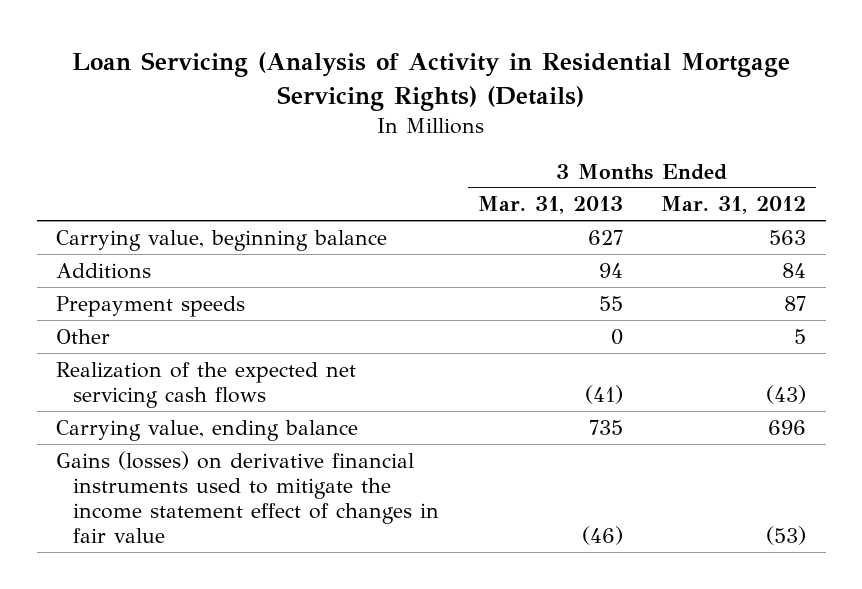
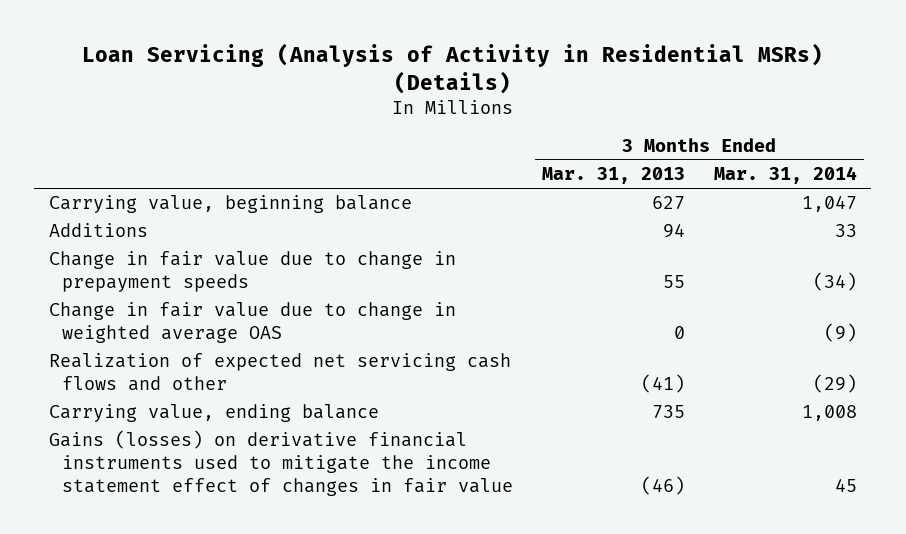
[72,52,791,112] Loan Servicing (Analysis of Activity in Residential Mortgage Servicing Rights) (Details) -> [81,43,823,94] Loan Servicing (Analysis of Activity in Residential MSRs) (Details)
[661,196,807,215] Mar. 31, 2012 -> none
none -> [713,166,857,185] Mar. 31, 2014
[55,328,110,344] Other -> none
[55,295,245,317] Prepayment speeds -> [48,251,456,293] Change in fair value due to change in prepayment speeds
none -> [48,302,456,344] Change in fair value due to change in weighted average OAS
[55,361,356,408] Realization of the expected net servicing cash flows -> [48,353,511,392] Realization of expected net servicing cash flows and other

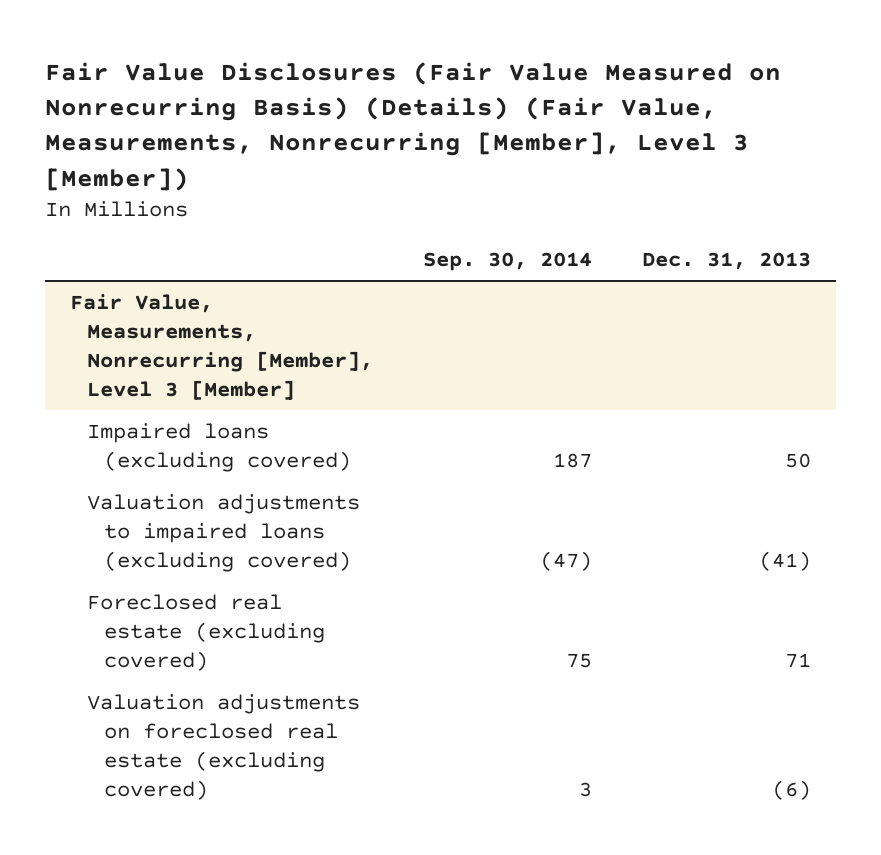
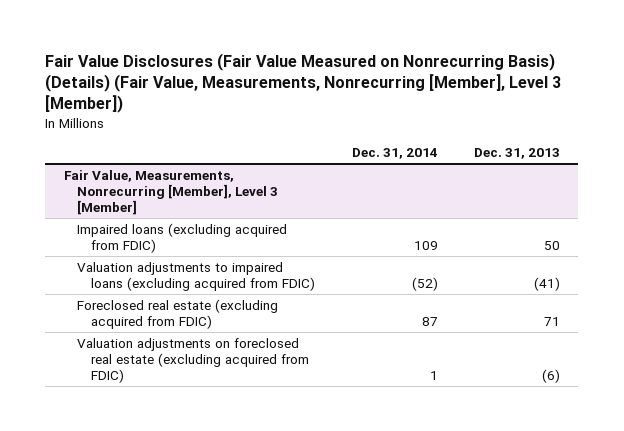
[423,252,593,272] Sep. 30, 2014 -> none
none -> [351,148,438,160] Dec. 31, 2014
[87,422,352,472] Impaired loans (excluding covered) -> [77,222,288,253] Impaired loans (excluding acquired from FDIC)
[87,493,361,573] Valuation adjustments to impaired loans (excluding covered) -> [77,261,316,291] Valuation adjustments to impaired loans (excluding acquired from FDIC)
[87,593,326,672] Foreclosed real estate (excluding covered) -> [77,298,279,329] Foreclosed real estate (excluding acquired from FDIC)
[87,693,361,801] Valuation adjustments on foreclosed real estate (excluding covered) -> [77,337,310,384] Valuation adjustments on foreclosed real estate (excluding acquired from FDIC)

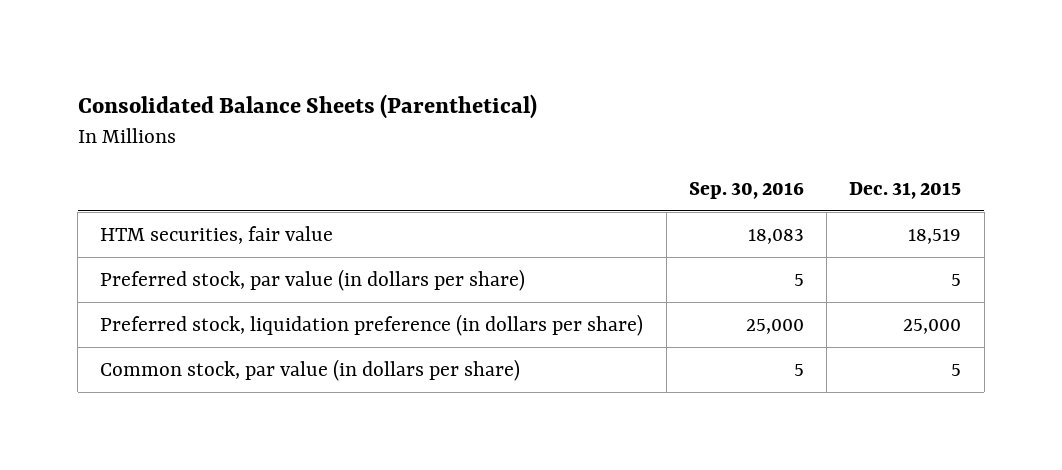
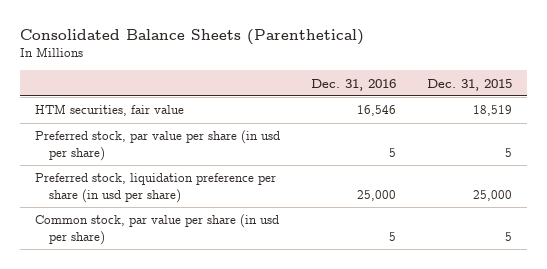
[688,181,804,199] Sep. 30, 2016 -> none
none -> [310,78,396,91] Dec. 31, 2016
[100,268,526,291] Preferred stock, par value (in dollars per share) -> [35,130,281,161] Preferred stock, par value per share (in usd per share)
[100,313,644,336] Preferred stock, liquidation preference (in dollars per share) -> [35,173,277,203] Preferred stock, liquidation preference per share (in usd per share)
[100,358,521,381] Common stock, par value (in dollars per share) -> [35,214,280,245] Common stock, par value per share (in usd per share)

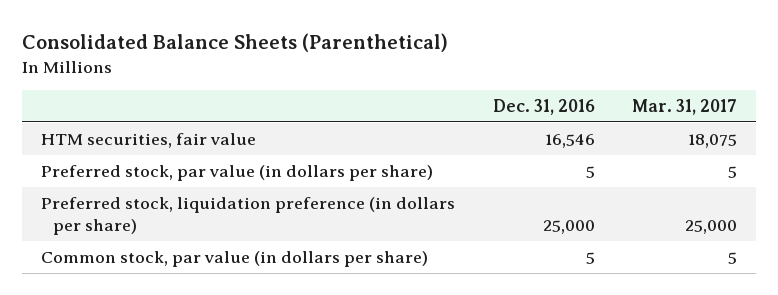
[426,78,512,91] Dec. 31, 2015 -> none
none -> [632,99,738,116] Mar. 31, 2017
[35,130,281,161] Preferred stock, par value per share (in usd per share) -> [40,164,433,181] Preferred stock, par value (in dollars per share)
[35,173,277,203] Preferred stock, liquidation preference per share (in usd per share) -> [40,196,455,235] Preferred stock, liquidation preference (in dollars per share)
[35,214,280,245] Common stock, par value per share (in usd per share) -> [40,250,428,267] Common stock, par value (in dollars per share)

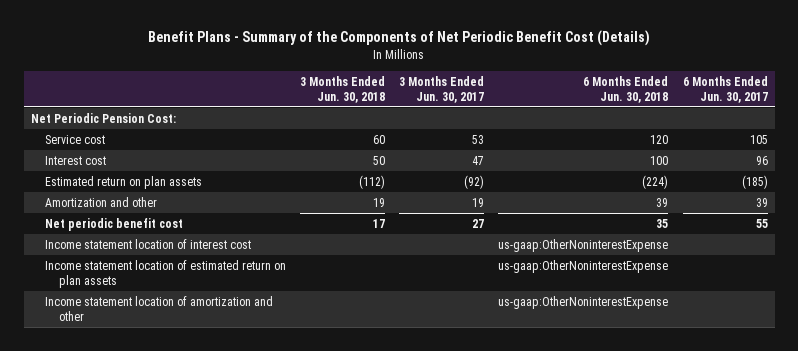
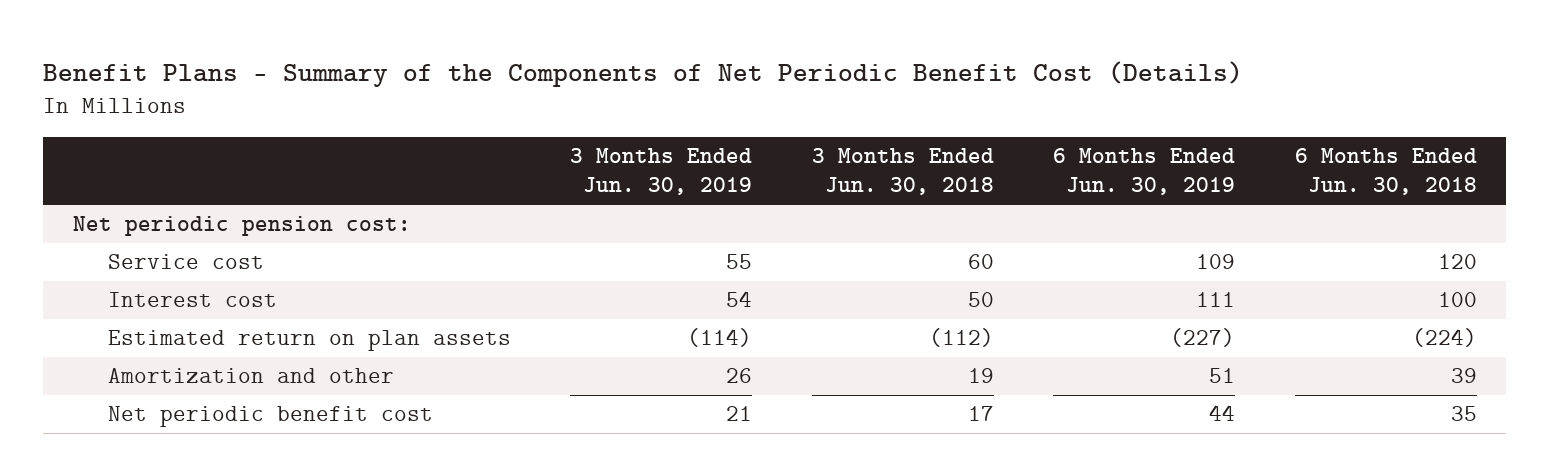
[399,75,485,103] 3 Months Ended Jun. 30, 2017 -> none
[682,75,768,103] 6 Months Ended Jun. 30, 2017 -> none
none -> [570,148,753,196] 3 Months Ended Jun. 30, 2019
none -> [1053,148,1236,196] 6 Months Ended Jun. 30, 2019
[30,112,176,123] Net Periodic Pension Cost: -> [73,216,412,237] Net periodic pension cost:
[44,238,251,249] Income statement location of interest cost -> none
[44,259,286,288] Income statement location of estimated return on plan assets -> none
[44,295,273,321] Income statement location of amortization and other -> none

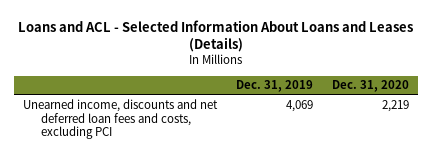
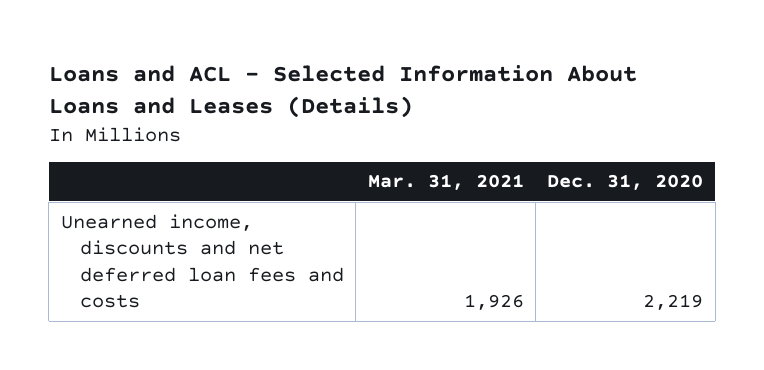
[236,80,314,93] Dec. 31, 2019 -> none
none -> [367,174,524,191] Mar. 31, 2021
[23,98,219,140] Unearned income, discounts and net deferred loan fees and costs, excluding PCI -> [60,213,344,309] Unearned income, discounts and net deferred loan fees and costs

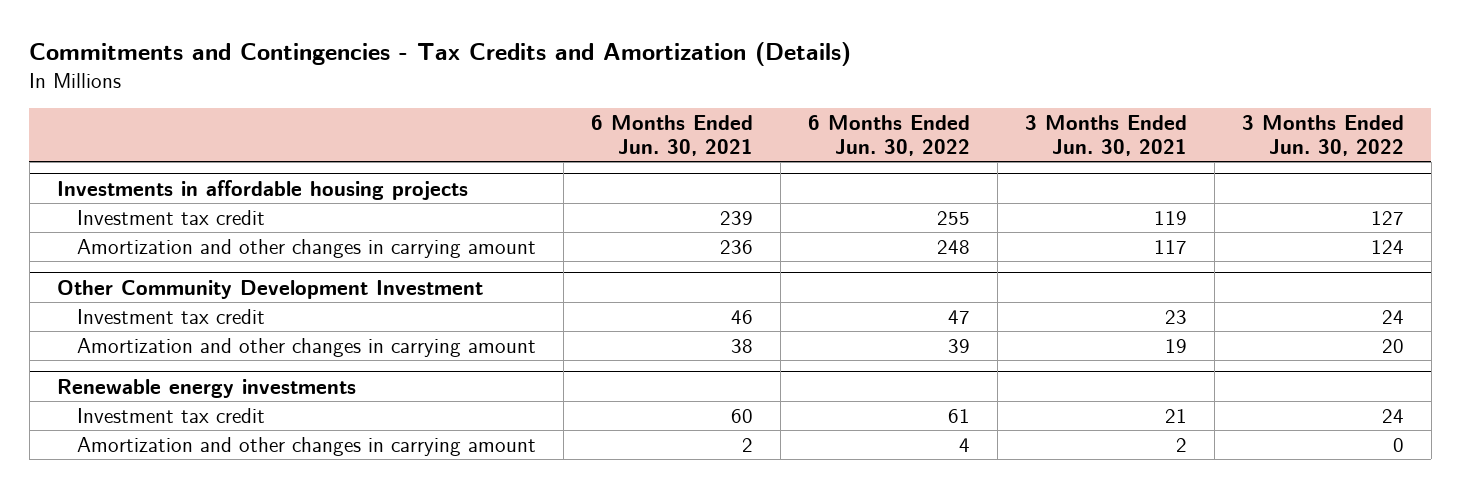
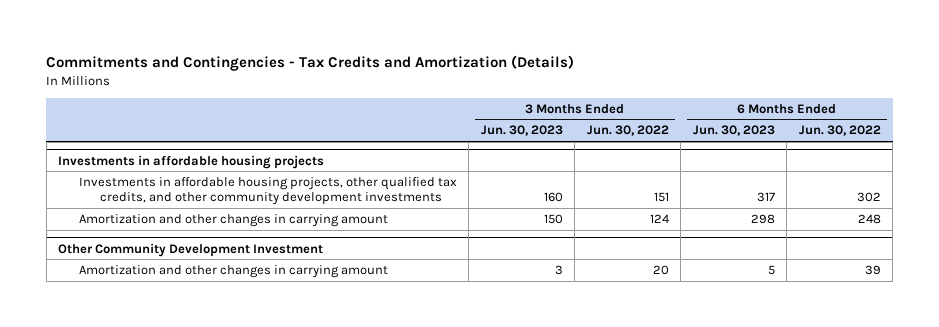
[590,114,753,156] 6 Months Ended Jun. 30, 2021 -> none
[1024,114,1187,156] 3 Months Ended Jun. 30, 2021 -> none
none -> [480,125,563,137] Jun. 30, 2023
none -> [692,125,775,137] Jun. 30, 2023
[76,209,265,225] Investment tax credit -> [78,177,457,206] Investments in affordable housing projects, other qualified tax credits, and other community development investments
[936,210,970,225] 255 -> [856,192,881,203] 302
[1370,210,1404,225] 127 -> [653,192,669,203] 151
[76,308,265,324] Investment tax credit -> none
[56,378,356,398] Renewable energy investments -> none
[76,407,265,423] Investment tax credit -> none
[76,436,536,456] Amortization and other changes in carrying amount -> none

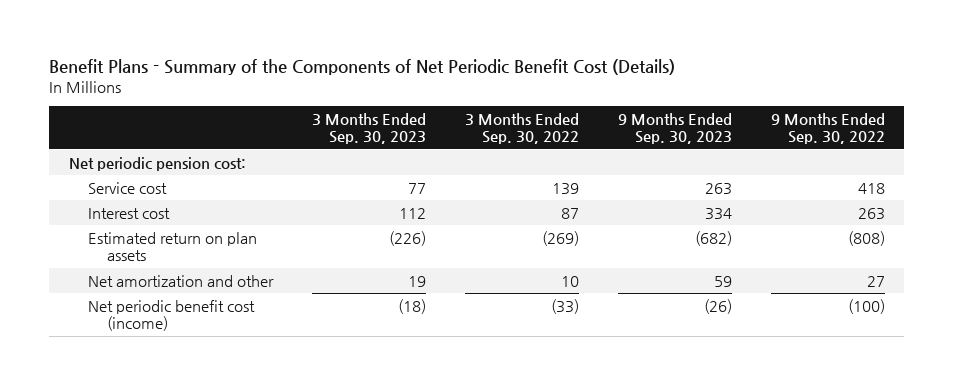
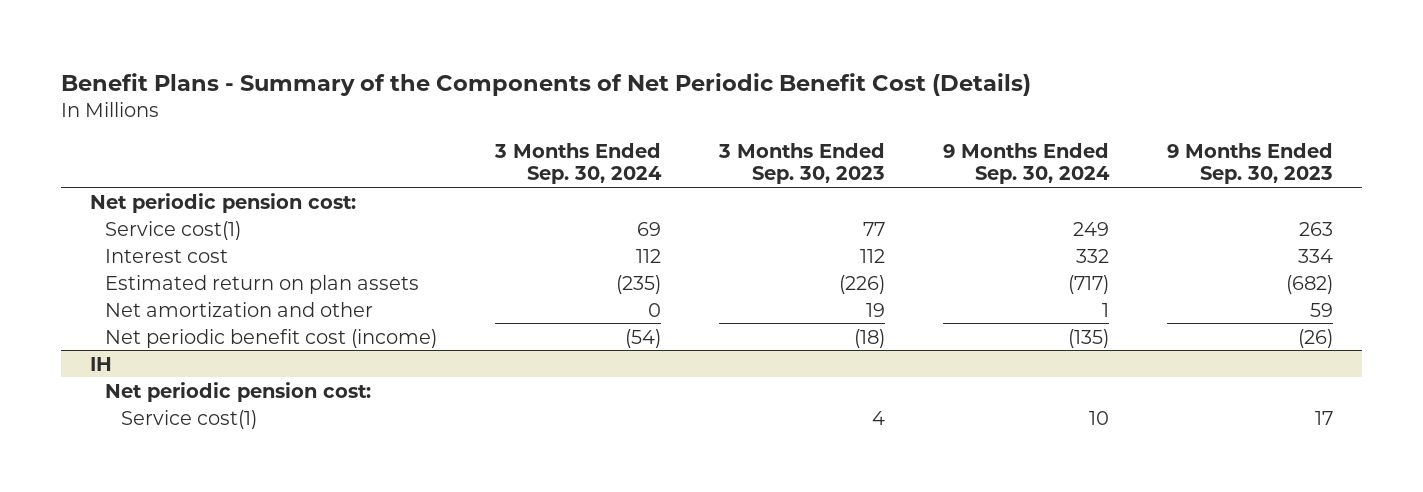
[464,112,579,145] 3 Months Ended Sep. 30, 2022 -> none
[770,112,885,145] 9 Months Ended Sep. 30, 2022 -> none
none -> [494,142,663,185] 3 Months Ended Sep. 30, 2024
none -> [943,142,1111,185] 9 Months Ended Sep. 30, 2024
[88,181,168,194] Service cost -> [105,220,242,240] Service cost(1)
none -> [89,356,112,371] IH
none -> [105,381,372,402] Net periodic pension cost:
none -> [121,409,258,429] Service cost(1)

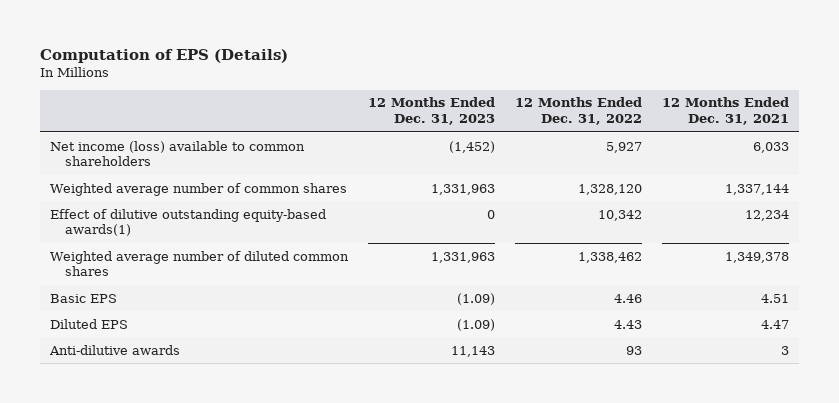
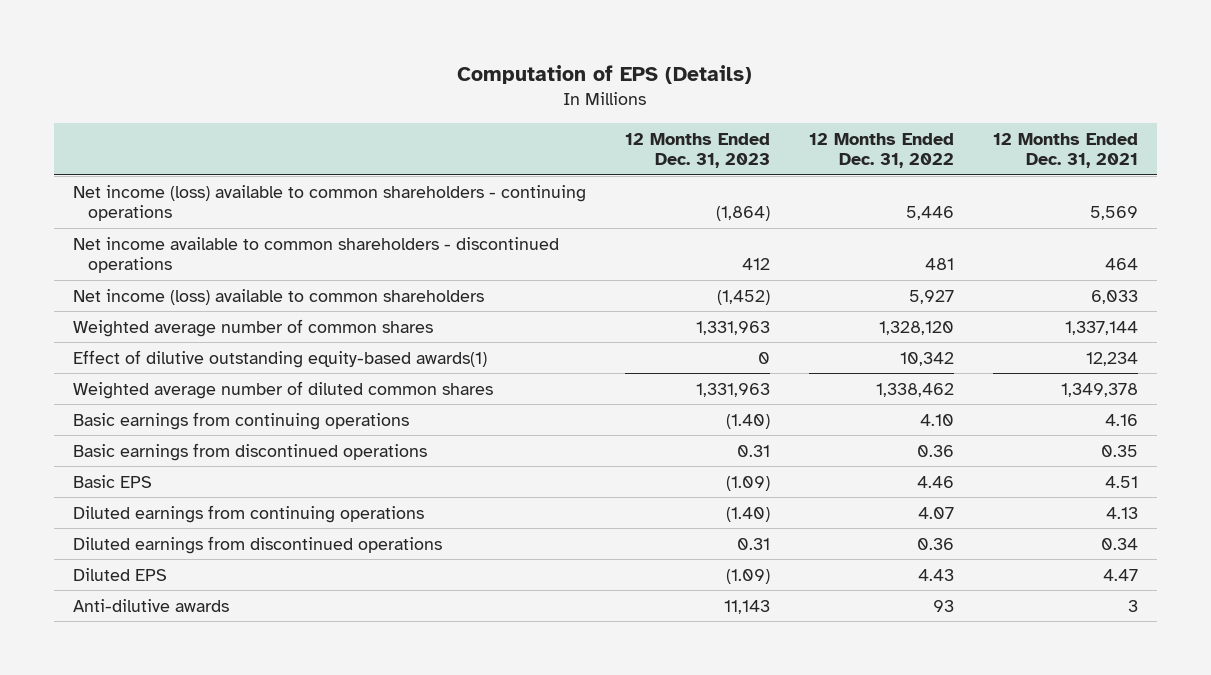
none -> [73,184,587,222] Net income (loss) available to common shareholders - continuing operations
none -> [73,236,560,274] Net income available to common shareholders - discontinued operations
none -> [73,411,410,430] Basic earnings from continuing operations
none -> [73,442,428,461] Basic earnings from discontinued operations
none -> [73,504,425,523] Diluted earnings from continuing operations
none -> [73,535,443,554] Diluted earnings from discontinued operations

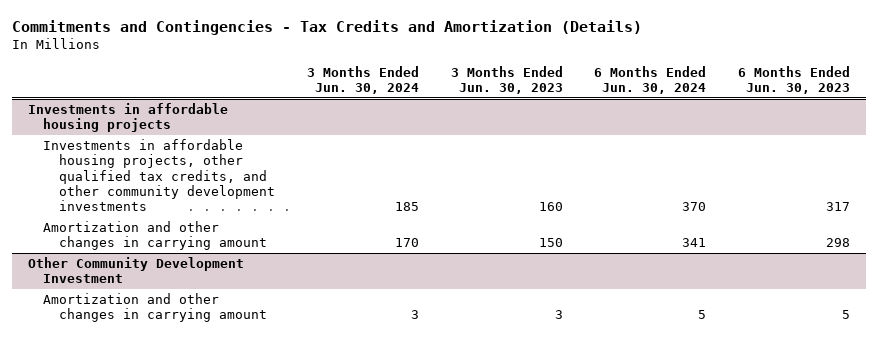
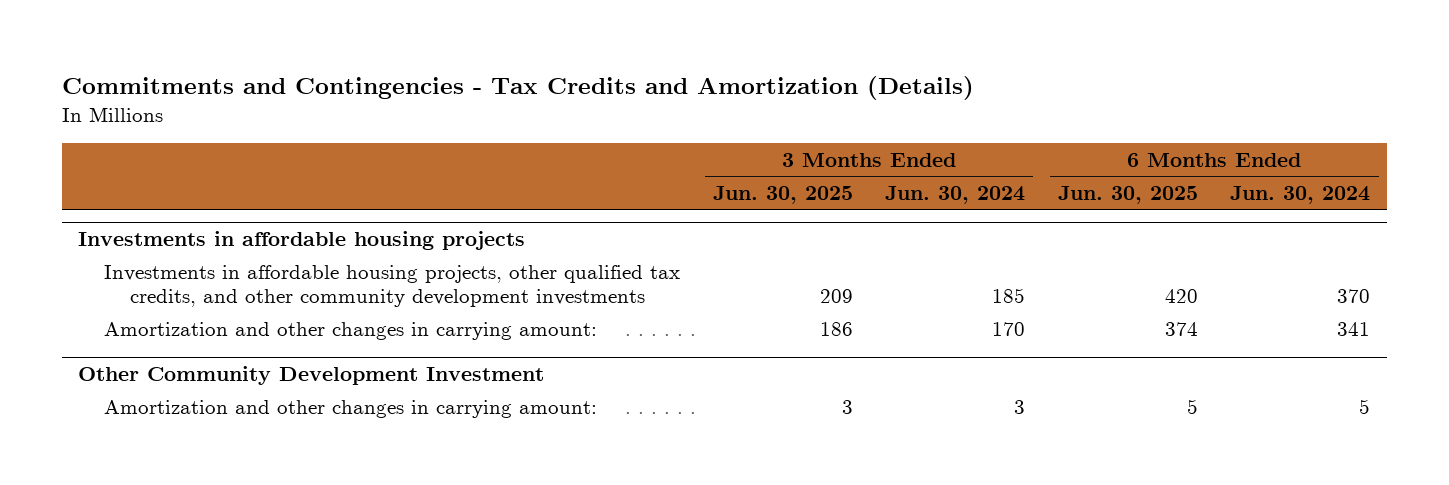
[450,65,563,95] 3 Months Ended Jun. 30, 2023 -> none
[738,65,851,95] 6 Months Ended Jun. 30, 2023 -> none
none -> [712,186,853,205] Jun. 30, 2025
none -> [1057,186,1198,205] Jun. 30, 2025
[43,221,267,251] Amortization and other changes in carrying amount -> [104,321,598,340] Amortization and other changes in carrying amount:
[43,293,267,323] Amortization and other changes in carrying amount -> [104,399,598,418] Amortization and other changes in carrying amount:

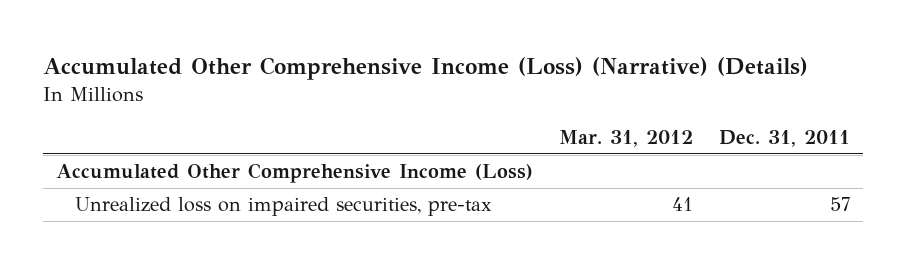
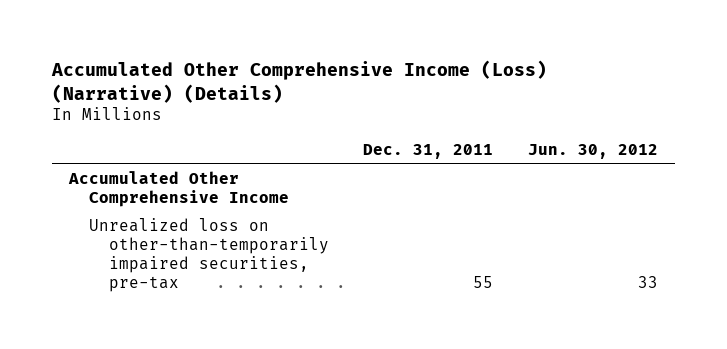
[559,130,694,148] Mar. 31, 2012 -> none
none -> [527,144,658,160] Jun. 30, 2012
[56,163,534,184] Accumulated Other Comprehensive Income (Loss) -> [68,171,289,208] Accumulated Other Comprehensive Income
[75,197,493,217] Unrealized loss on impaired securities, pre-tax -> [88,218,329,293] Unrealized loss on other-than-temporarily impaired securities, pre-tax
[829,197,850,212] 57 -> [473,276,494,289] 55

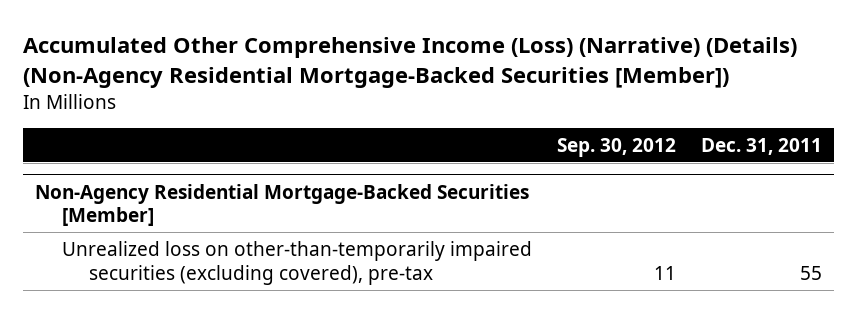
[50,59,547,103] Accumulated Other Comprehensive Income (Loss) (Narrative) (Details) -> [23,36,798,88] Accumulated Other Comprehensive Income (Loss) (Narrative) (Details) (Non-Agency Residential Mortgage-Backed Securities [Member])
[527,144,658,160] Jun. 30, 2012 -> none
none -> [556,137,676,157] Sep. 30, 2012
[68,171,289,208] Accumulated Other Comprehensive Income -> none
none -> [35,183,530,227] Non-Agency Residential Mortgage-Backed Securities [Member]
[88,218,329,293] Unrealized loss on other-than-temporarily impaired securities, pre-tax -> [62,240,533,285] Unrealized loss on other-than-temporarily impaired securities (excluding covered), pre-tax

